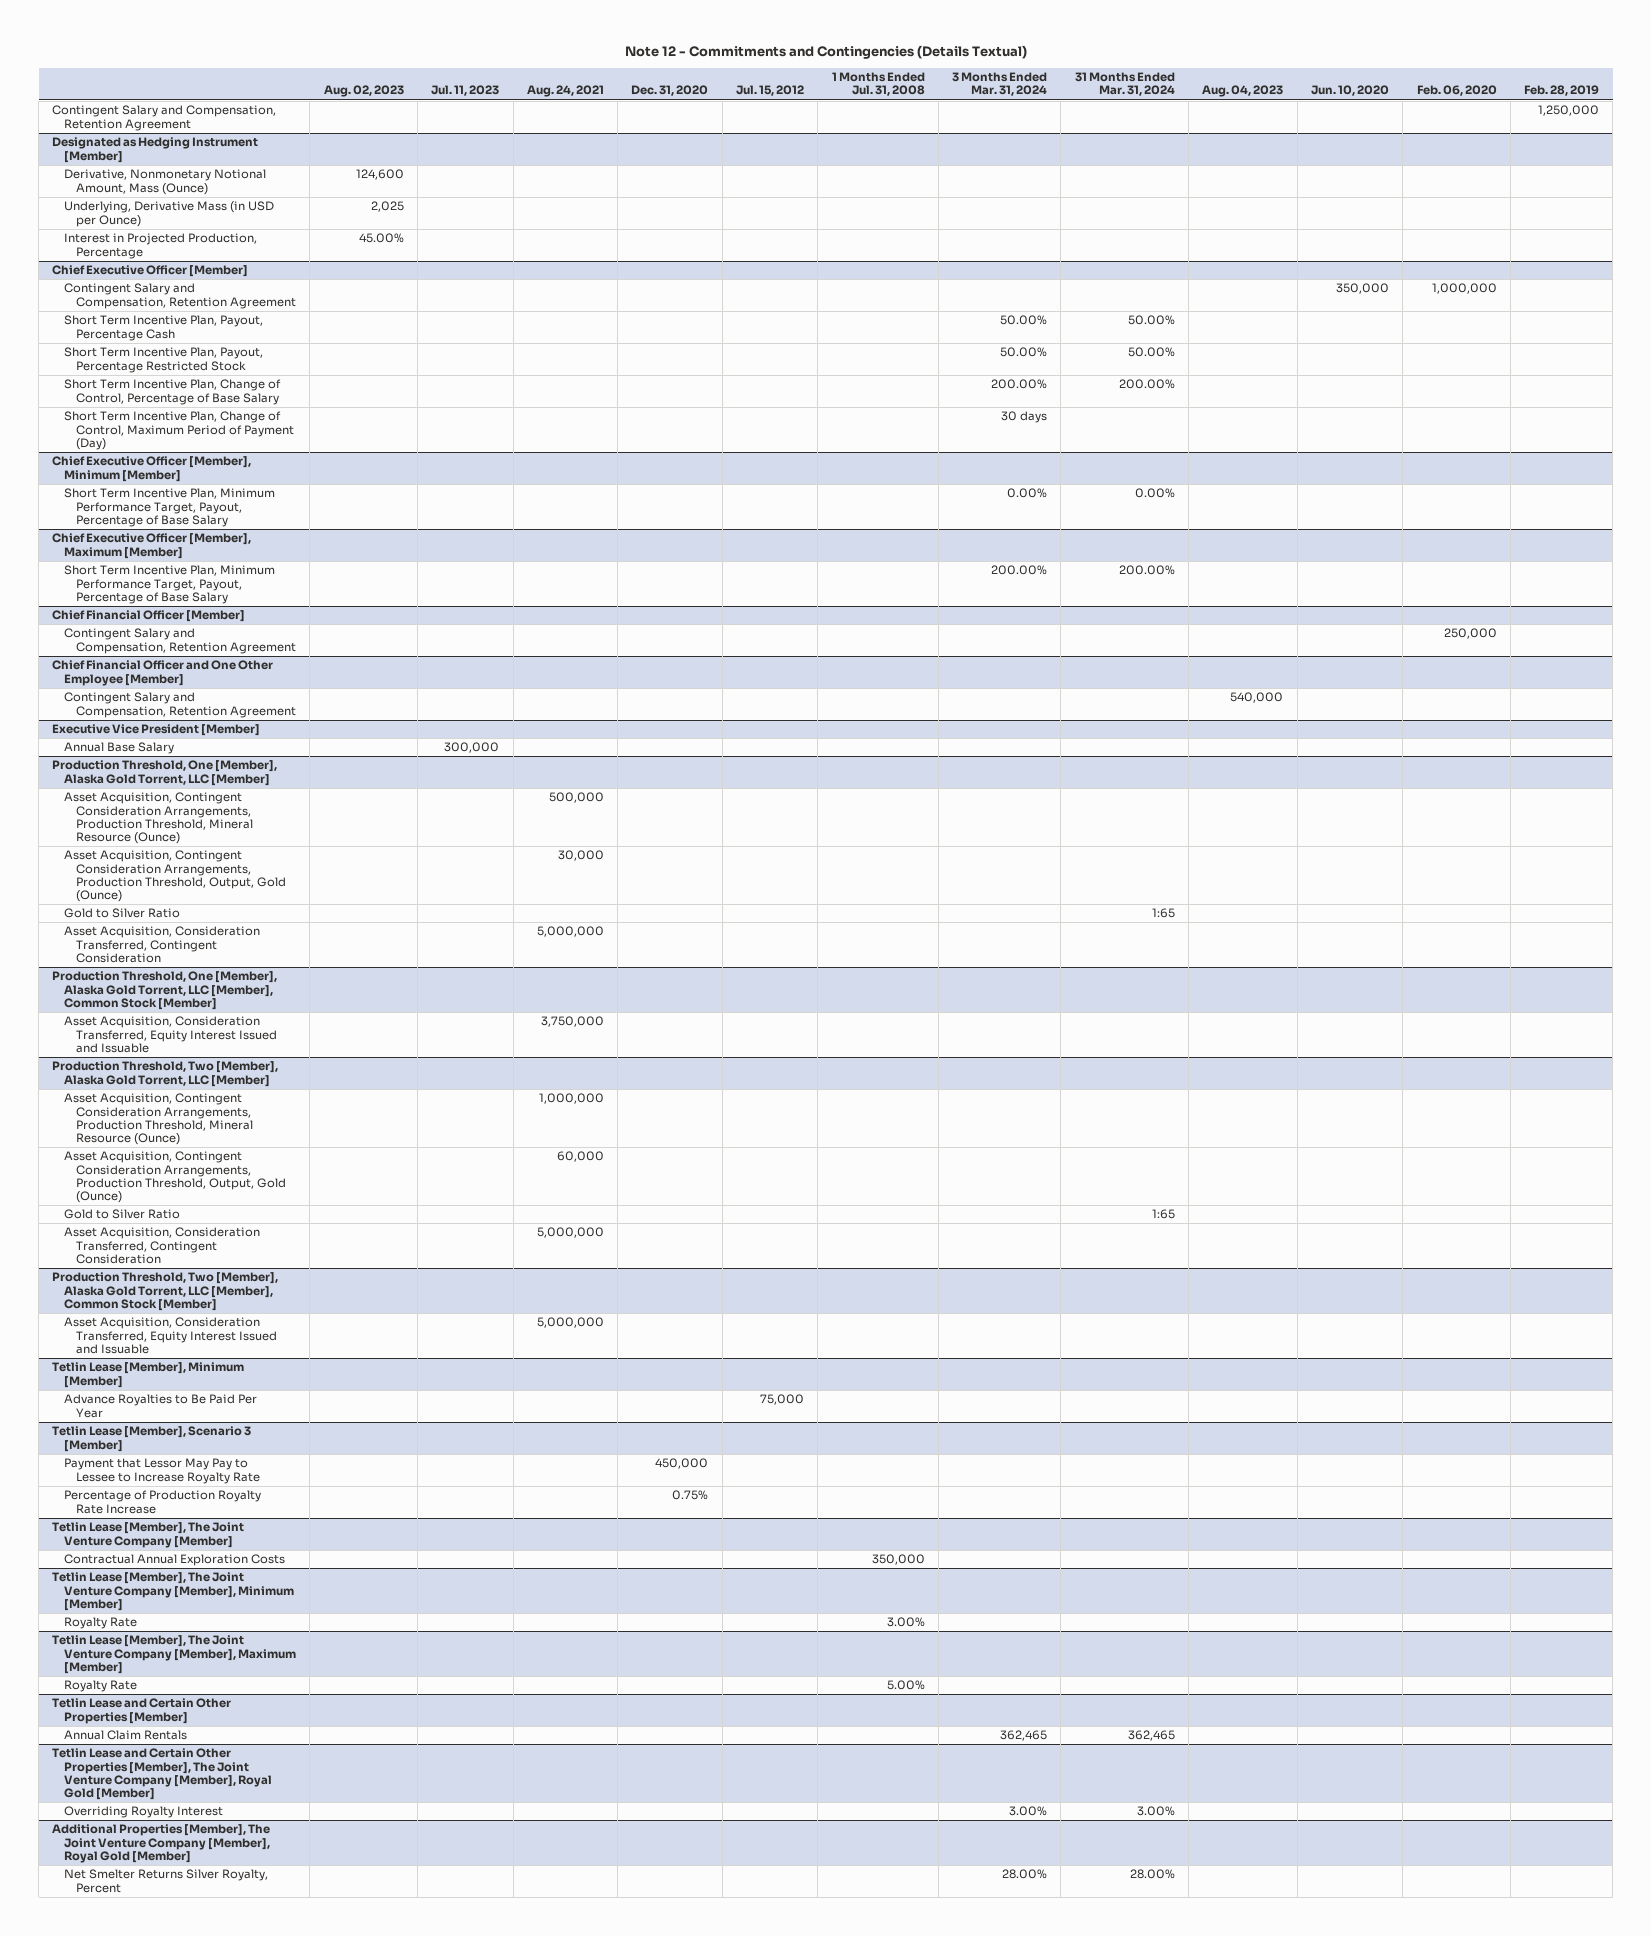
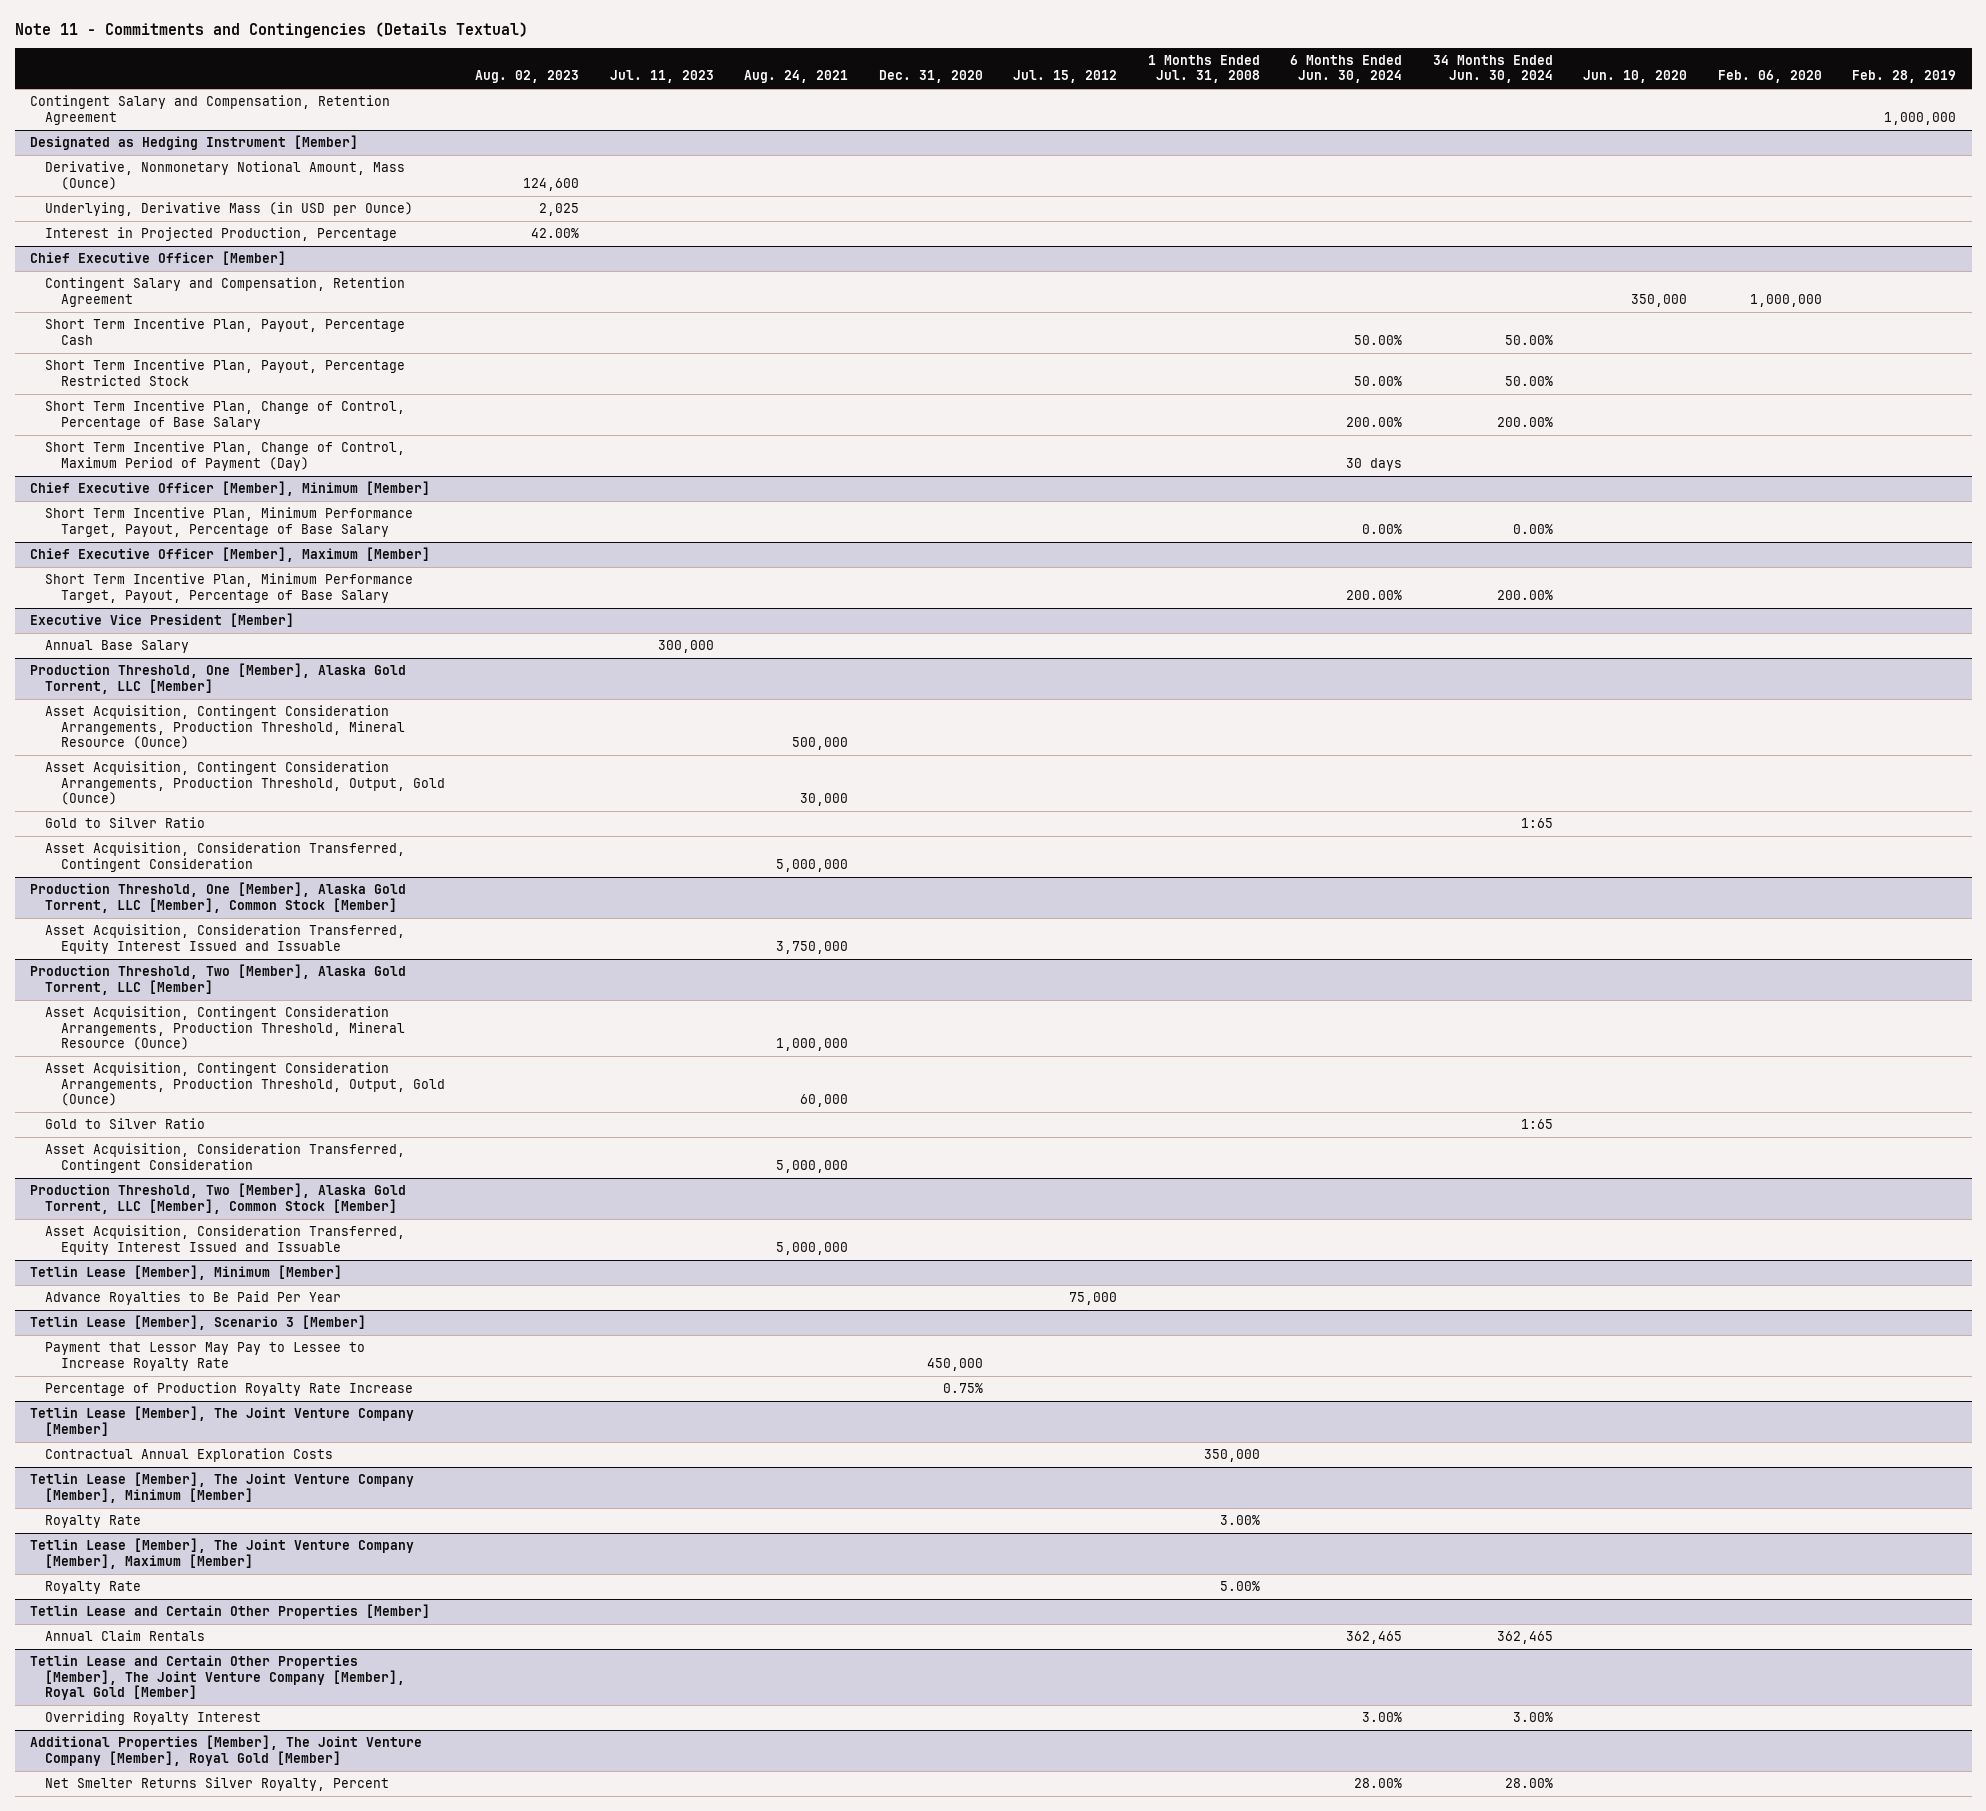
[624,45,1027,60] Note 12 - Commitments and Contingencies (Details Textual) -> [14,21,528,38] Note 11 - Commitments and Contingencies (Details Textual)
[952,72,1048,97] 3 Months Ended Mar. 31, 2024 -> none
[1074,72,1175,97] 31 Months Ended Mar. 31, 2024 -> none
[1202,85,1284,98] Aug. 04, 2023 -> none
none -> [1290,55,1403,84] 6 Months Ended Jun. 30, 2024
none -> [1432,55,1553,84] 34 Months Ended Jun. 30, 2024
[1538,105,1600,117] 1,250,000 -> [1884,111,1957,125] 1,000,000
[358,233,404,244] 45.00% -> [531,228,580,239] 42.00%
[52,610,246,623] Chief Financial Officer [Member] -> none
[64,628,297,654] Contingent Salary and Compensation, Retention Agreement -> none
[52,660,274,686] Chief Financial Officer and One Other Employee [Member] -> none
[64,692,297,718] Contingent Salary and Compensation, Retention Agreement -> none

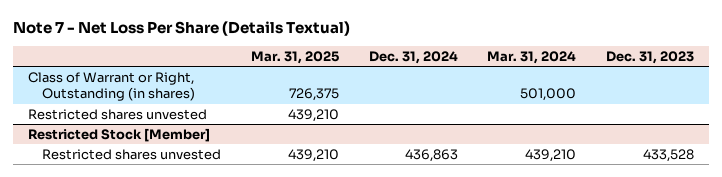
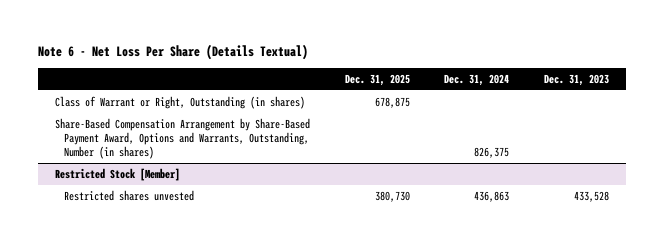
[13,21,351,37] Note 7 - Net Loss Per Share (Details Textual) -> [37,43,308,60] Note 6 - Net Loss Per Share (Details Textual)
[250,50,339,64] Mar. 31, 2025 -> none
[487,50,577,64] Mar. 31, 2024 -> none
none -> [344,73,410,86] Dec. 31, 2025
[28,108,208,120] Restricted shares unvested -> none
none -> [55,118,311,159] Share-Based Compensation Arrangement by Share-Based Payment Award, Options and Warrants, Outstanding, Number (in shares)

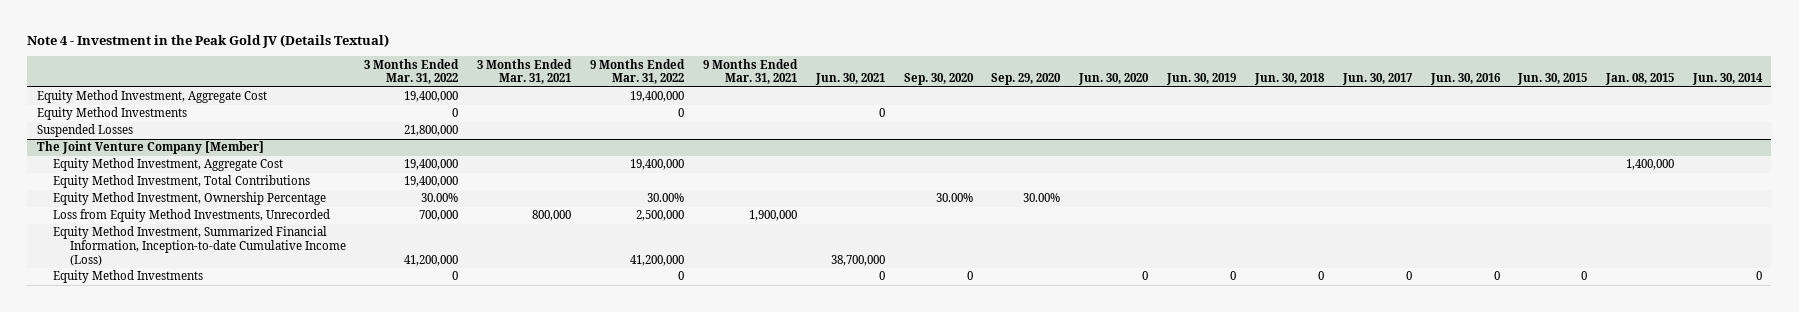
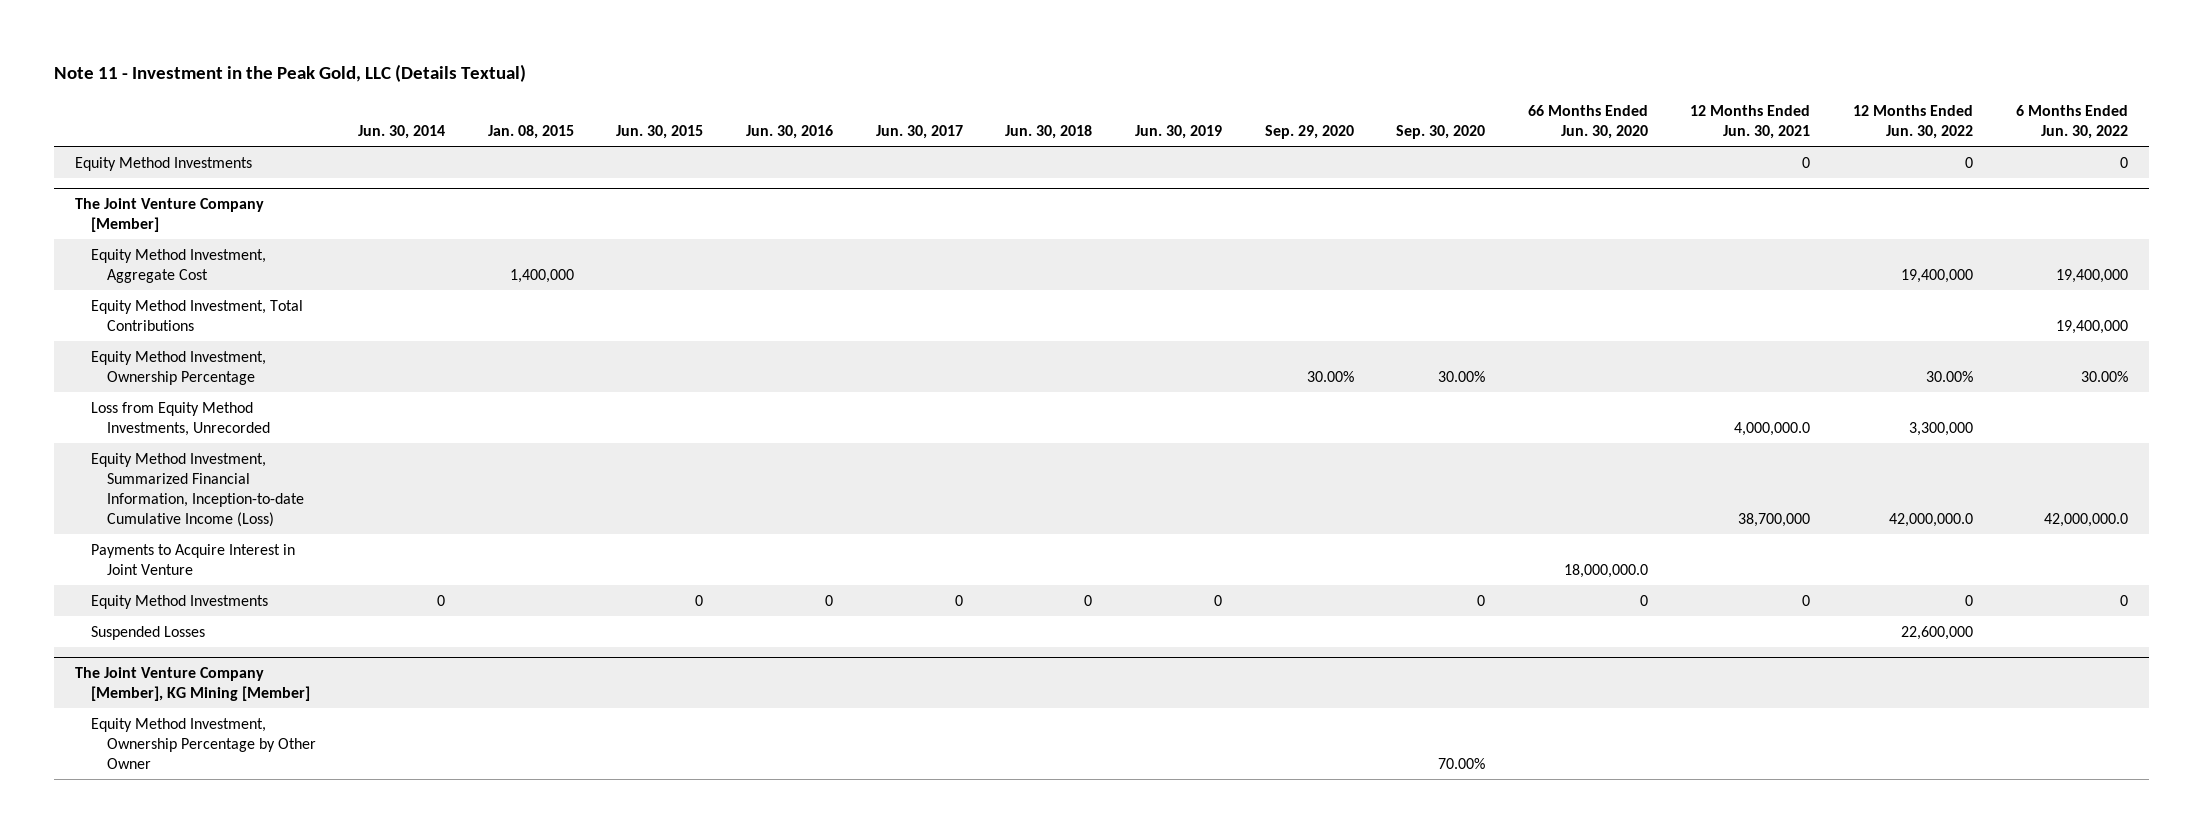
[27,33,390,48] Note 4 - Investment in the Peak Gold JV (Details Textual) -> [54,63,527,82] Note 11 - Investment in the Peak Gold, LLC (Details Textual)
[364,58,460,85] 3 Months Ended Mar. 31, 2022 -> none
[477,58,573,85] 3 Months Ended Mar. 31, 2021 -> none
[590,58,686,85] 9 Months Ended Mar. 31, 2022 -> none
[702,58,798,85] 9 Months Ended Mar. 31, 2021 -> none
[814,73,885,86] Jun. 30, 2021 -> none
[1078,73,1150,86] Jun. 30, 2020 -> none
none -> [1527,104,1648,139] 66 Months Ended Jun. 30, 2020
none -> [1690,104,1811,139] 12 Months Ended Jun. 30, 2021
none -> [1853,104,1974,139] 12 Months Ended Jun. 30, 2022
none -> [2015,104,2128,139] 6 Months Ended Jun. 30, 2022
[36,90,267,104] Equity Method Investment, Aggregate Cost -> none
[36,124,133,138] Suspended Losses -> none
none -> [90,543,295,575] Payments to Acquire Interest in Joint Venture
none -> [90,625,205,640] Suspended Losses
none -> [75,666,310,701] The Joint Venture Company [Member], KG Mining [Member]
none -> [90,717,316,769] Equity Method Investment, Ownership Percentage by Other Owner

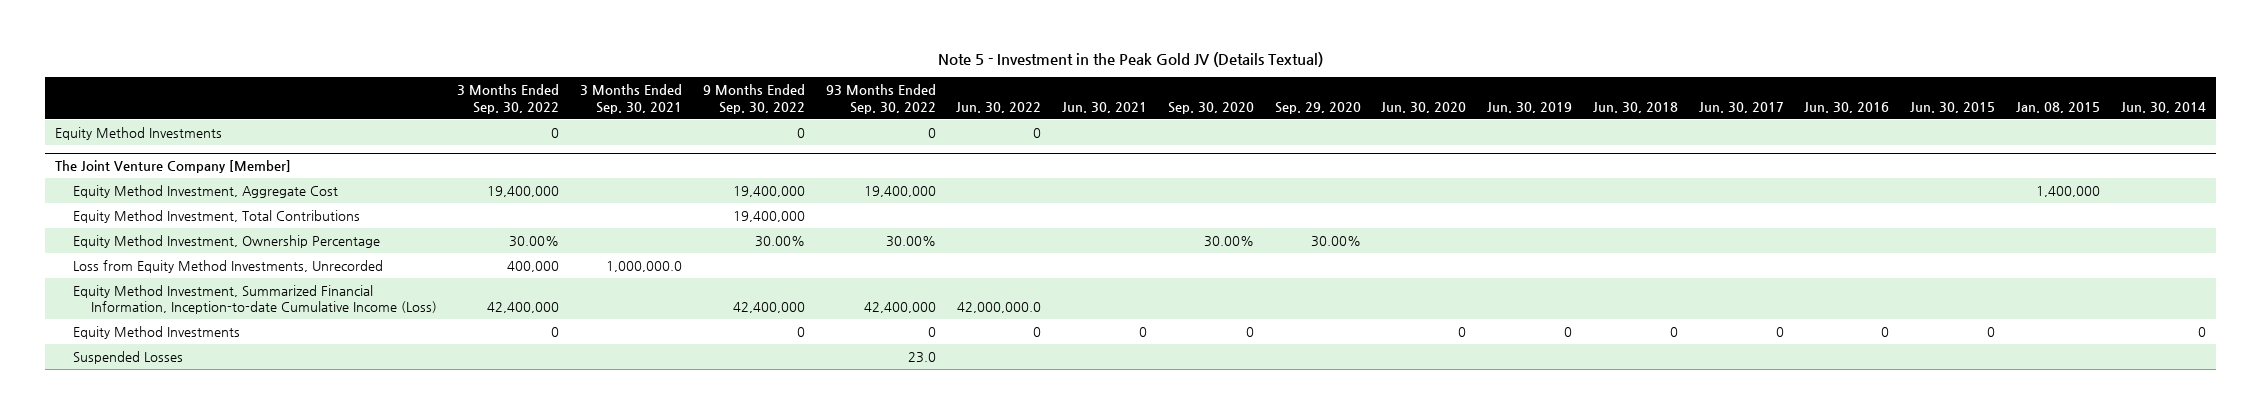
[54,63,527,82] Note 11 - Investment in the Peak Gold, LLC (Details Textual) -> [938,52,1324,68] Note 5 - Investment in the Peak Gold JV (Details Textual)
[1527,104,1648,139] 66 Months Ended Jun. 30, 2020 -> none
[1690,104,1811,139] 12 Months Ended Jun. 30, 2021 -> none
[1853,104,1974,139] 12 Months Ended Jun. 30, 2022 -> none
[2015,104,2128,139] 6 Months Ended Jun. 30, 2022 -> none
none -> [457,84,560,114] 3 Months Ended Sep. 30, 2022
none -> [580,84,683,114] 3 Months Ended Sep. 30, 2021
none -> [702,84,805,114] 9 Months Ended Sep. 30, 2022
none -> [825,84,936,114] 93 Months Ended Sep. 30, 2022
none -> [956,101,1042,113] Jun. 30, 2022
none -> [1062,101,1148,113] Jun. 30, 2021
none -> [1381,101,1467,113] Jun. 30, 2020
[90,543,295,575] Payments to Acquire Interest in Joint Venture -> none
[75,666,310,701] The Joint Venture Company [Member], KG Mining [Member] -> none
[90,717,316,769] Equity Method Investment, Ownership Percentage by Other Owner -> none

